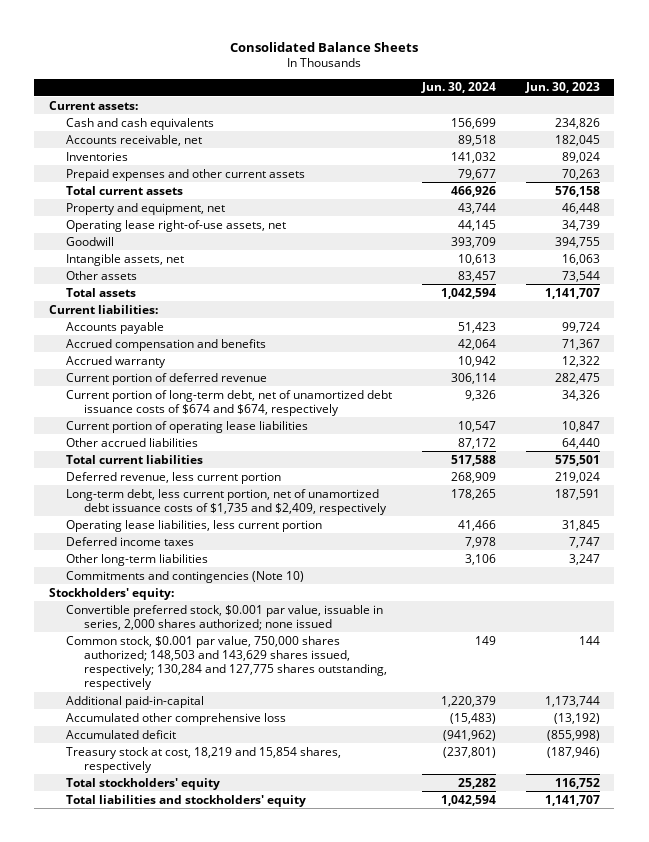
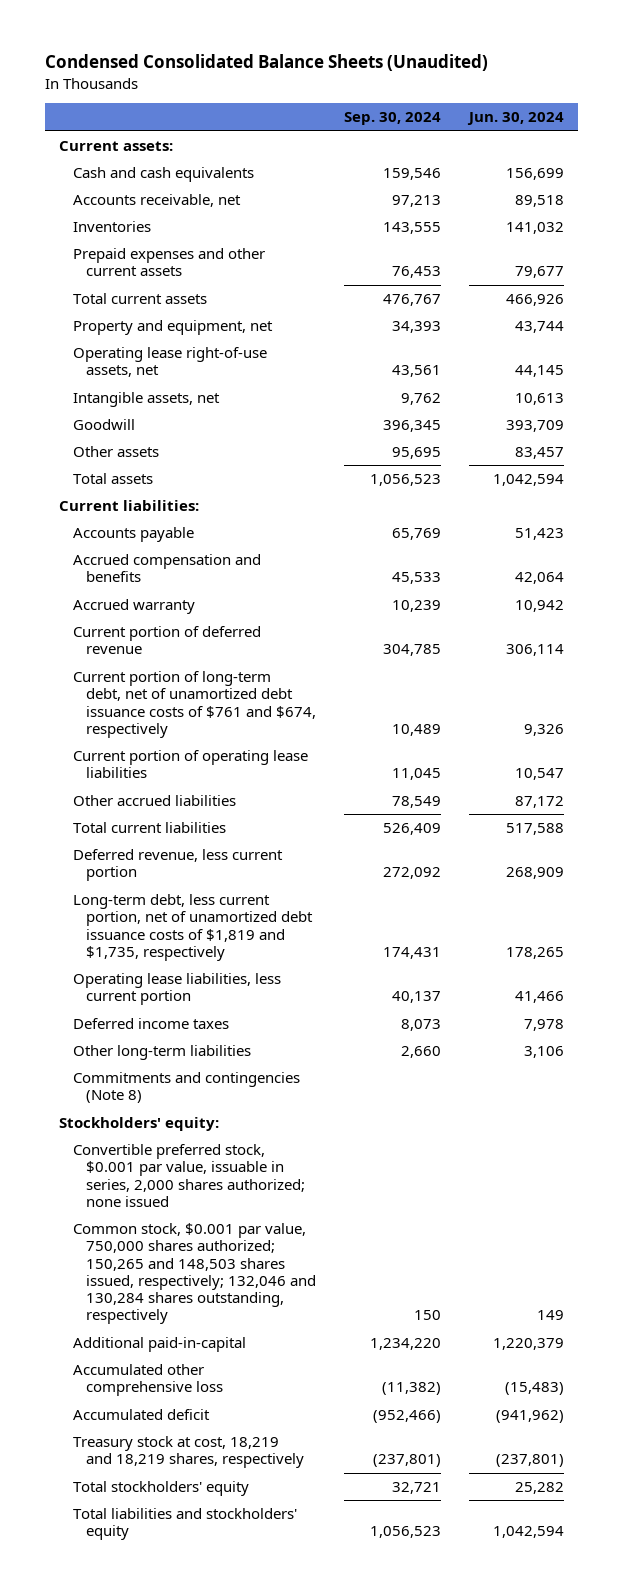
[230,41,419,52] Consolidated Balance Sheets -> [45,54,489,72] Condensed Consolidated Balance Sheets (Unaudited)
[524,82,600,94] Jun. 30, 2023 -> none
none -> [344,112,442,126] Sep. 30, 2024
[66,236,115,246] Goodwill -> [72,418,135,430] Goodwill
[66,389,393,416] Current portion of long-term debt, net of unamortized debt issuance costs of $674 and $674, respectively -> [72,670,317,738] Current portion of long-term debt, net of unamortized debt issuance costs of $761 and $674, respectively
[66,488,387,515] Long-term debt, less current portion, net of unamortized debt issuance costs of $1,735 and $2,409, respectively -> [72,893,314,961] Long-term debt, less current portion, net of unamortized debt issuance costs of $1,819 and $1,735, respectively
[66,570,305,583] Commitments and contingencies (Note 10) -> [72,1071,300,1104] Commitments and contingencies (Note 8)
[66,635,387,691] Common stock, $0.001 par value, 750,000 shares authorized; 148,503 and 143,629 shares issued, respectively; 130,284 and 127,775 shares outstanding, respectively -> [72,1222,317,1325] Common stock, $0.001 par value, 750,000 shares authorized; 150,265 and 148,503 shares issued, respectively; 132,046 and 130,284 shares outstanding, respectively
[66,746,342,773] Treasury stock at cost, 18,219 and 15,854 shares, respectively -> [72,1435,305,1469] Treasury stock at cost, 18,219 and 18,219 shares, respectively

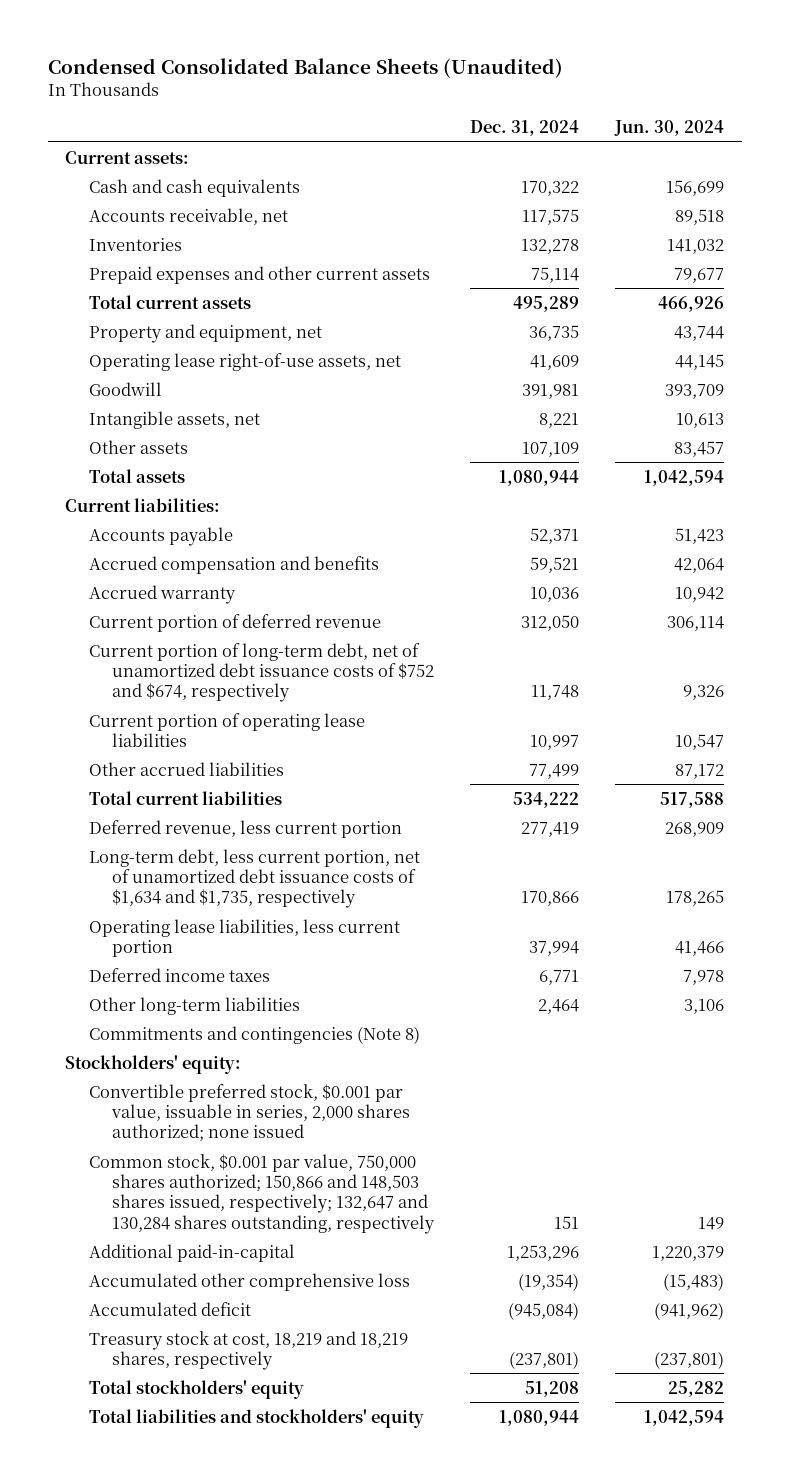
[344,112,442,126] Sep. 30, 2024 -> none
none -> [470,120,580,137] Dec. 31, 2024
[72,391,220,407] Intangible assets, net -> [88,410,260,429] Intangible assets, net
[72,670,317,738] Current portion of long-term debt, net of unamortized debt issuance costs of $761 and $674, respectively -> [88,642,435,703] Current portion of long-term debt, net of unamortized debt issuance costs of $752 and $674, respectively
[72,893,314,961] Long-term debt, less current portion, net of unamortized debt issuance costs of $1,819 and $1,735, respectively -> [88,848,420,909] Long-term debt, less current portion, net of unamortized debt issuance costs of $1,634 and $1,735, respectively
[72,1222,317,1325] Common stock, $0.001 par value, 750,000 shares authorized; 150,265 and 148,503 shares issued, respectively; 132,046 and 130,284 shares outstanding, respectively -> [88,1153,436,1234] Common stock, $0.001 par value, 750,000 shares authorized; 150,866 and 148,503 shares issued, respectively; 132,647 and 130,284 shares outstanding, respectively

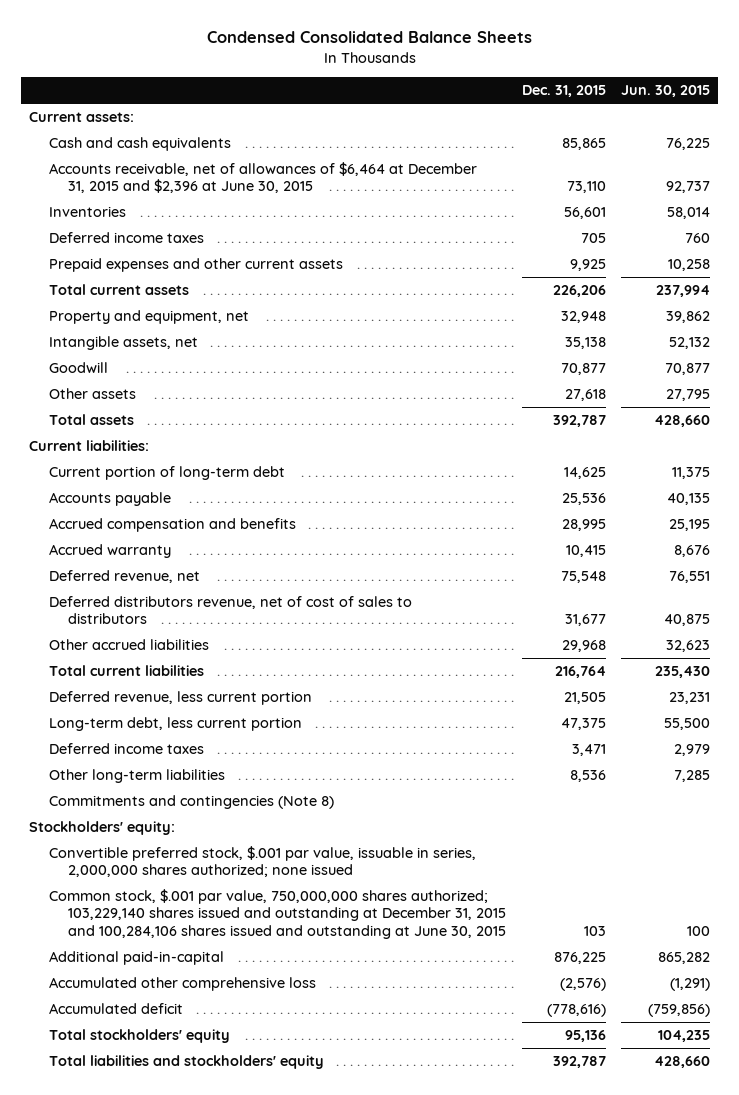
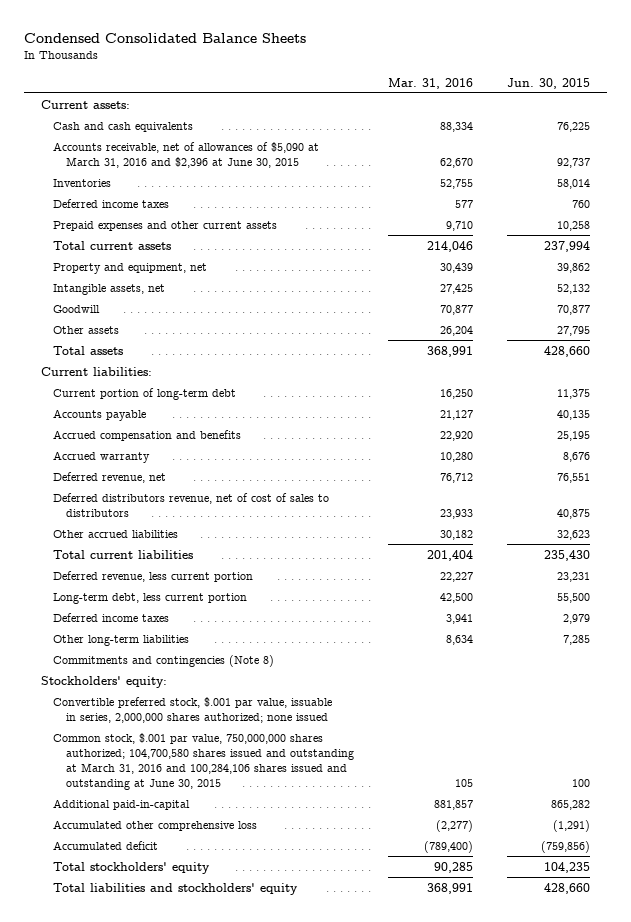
[521,85,606,98] Dec. 31, 2015 -> none
none -> [387,77,473,89] Mar. 31, 2016
[48,162,477,194] Accounts receivable, net of allowances of $6,464 at December 31, 2015 and $2,396 at June 30, 2015 -> [53,141,320,168] Accounts receivable, net of allowances of $5,090 at March 31, 2016 and $2,396 at June 30, 2015
[48,889,507,939] Common stock, $.001 par value, 750,000,000 shares authorized; 103,229,140 shares issued and outstanding at December 31, 2015 and 100,284,106 shares issued and outstanding at June 30, 2015 -> [53,732,354,790] Common stock, $.001 par value, 750,000,000 shares authorized; 104,700,580 shares issued and outstanding at March 31, 2016 and 100,284,106 shares issued and outstanding at June 30, 2015

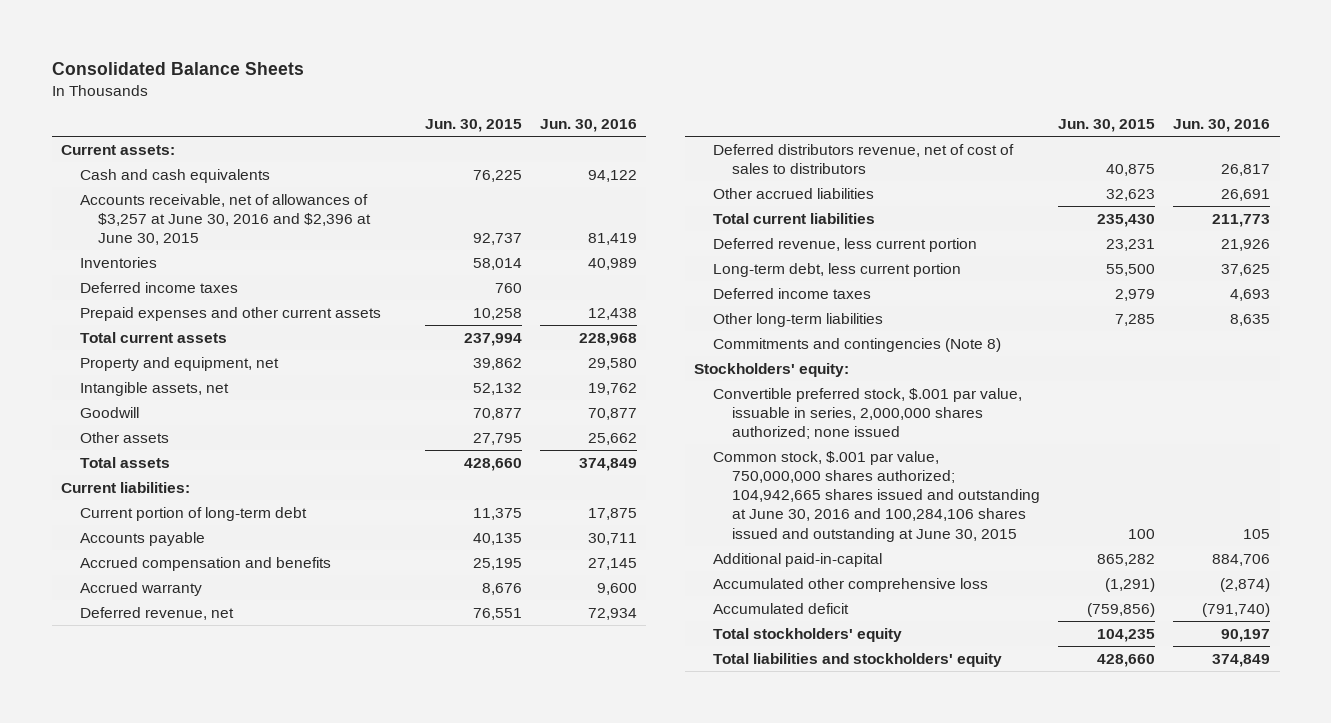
[23,32,306,43] Condensed Consolidated Balance Sheets -> [51,62,304,76] Consolidated Balance Sheets
[387,77,473,89] Mar. 31, 2016 -> none
none -> [540,119,638,133] Jun. 30, 2016
[53,141,320,168] Accounts receivable, net of allowances of $5,090 at March 31, 2016 and $2,396 at June 30, 2015 -> [79,193,372,246] Accounts receivable, net of allowances of $3,257 at June 30, 2016 and $2,396 at June 30, 2015
[53,732,354,790] Common stock, $.001 par value, 750,000,000 shares authorized; 104,700,580 shares issued and outstanding at March 31, 2016 and 100,284,106 shares issued and outstanding at June 30, 2015 -> [712,450,1040,542] Common stock, $.001 par value, 750,000,000 shares authorized; 104,942,665 shares issued and outstanding at June 30, 2016 and 100,284,106 shares issued and outstanding at June 30, 2015

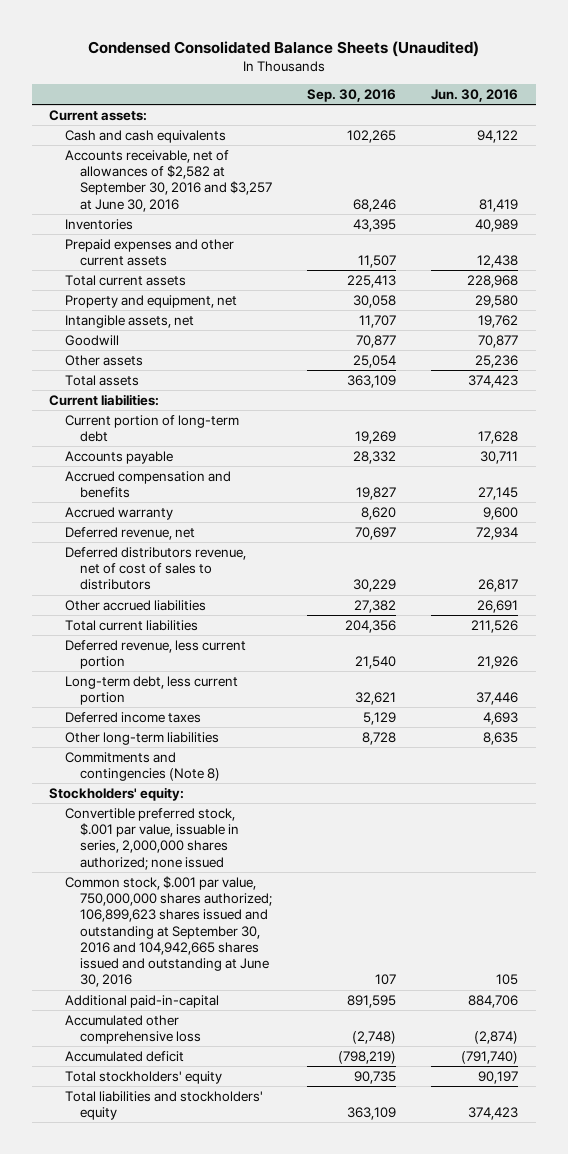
[51,62,304,76] Consolidated Balance Sheets -> [87,40,479,57] Condensed Consolidated Balance Sheets (Unaudited)
[424,119,522,133] Jun. 30, 2015 -> none
none -> [307,88,397,102] Sep. 30, 2016
[79,193,372,246] Accounts receivable, net of allowances of $3,257 at June 30, 2016 and $2,396 at June 30, 2015 -> [64,149,273,212] Accounts receivable, net of allowances of $2,582 at September 30, 2016 and $3,257 at June 30, 2016
[79,281,238,293] Deferred income taxes -> none
[588,432,638,445] 25,662 -> [475,354,519,368] 25,236
[579,457,638,471] 374,849 -> [468,374,519,388] 374,423
[588,507,638,520] 17,875 -> [478,431,519,445] 17,628
[1212,213,1271,227] 211,773 -> [471,619,519,633] 211,526
[1221,263,1271,276] 37,625 -> [476,692,519,706] 37,446
[712,450,1040,542] Common stock, $.001 par value, 750,000,000 shares authorized; 104,942,665 shares issued and outstanding at June 30, 2016 and 100,284,106 shares issued and outstanding at June 30, 2015 -> [64,875,273,988] Common stock, $.001 par value, 750,000,000 shares authorized; 106,899,623 shares issued and outstanding at September 30, 2016 and 104,942,665 shares issued and outstanding at June 30, 2016
[1212,653,1271,667] 374,849 -> [468,1107,519,1121] 374,423

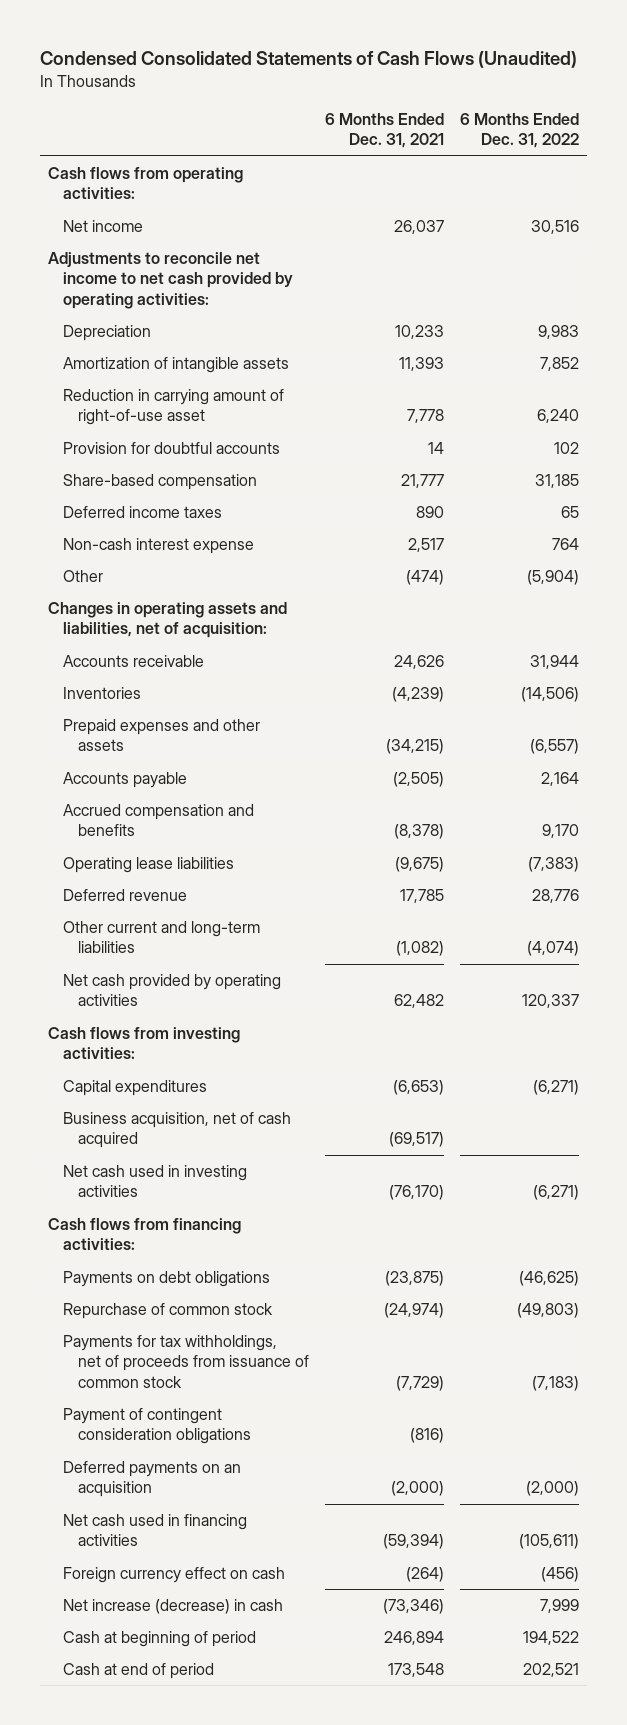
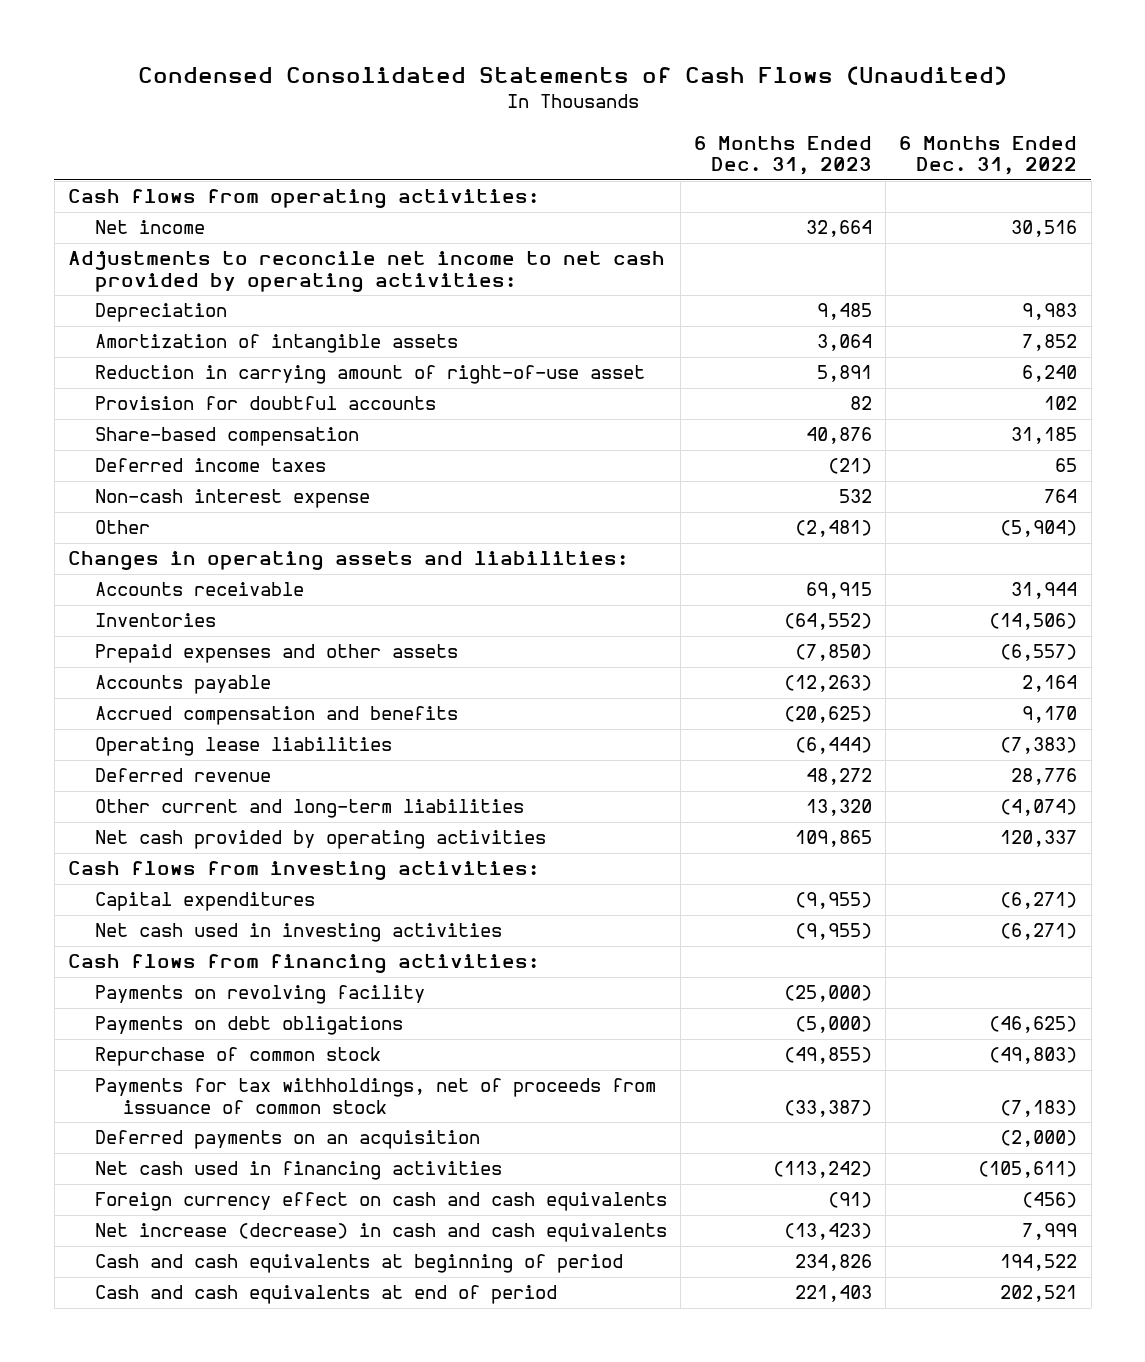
[324,112,444,149] 6 Months Ended Dec. 31, 2021 -> none
none -> [694,135,873,176] 6 Months Ended Dec. 31, 2023
[48,601,288,639] Changes in operating assets and liabilities, net of acquisition: -> [67,551,628,571] Changes in operating assets and liabilities:
[62,1111,291,1149] Business acquisition, net of cash acquired -> none
none -> [95,985,426,1005] Payments on revolving facility
[62,1407,251,1445] Payment of contingent consideration obligations -> none
[62,1566,285,1583] Foreign currency effect on cash -> [95,1192,668,1212] Foreign currency effect on cash and cash equivalents
[62,1598,283,1614] Net increase (decrease) in cash -> [95,1223,668,1243] Net increase (decrease) in cash and cash equivalents
[62,1630,256,1647] Cash at beginning of period -> [95,1254,624,1274] Cash and cash equivalents at beginning of period
[62,1662,214,1679] Cash at end of period -> [95,1285,558,1305] Cash and cash equivalents at end of period

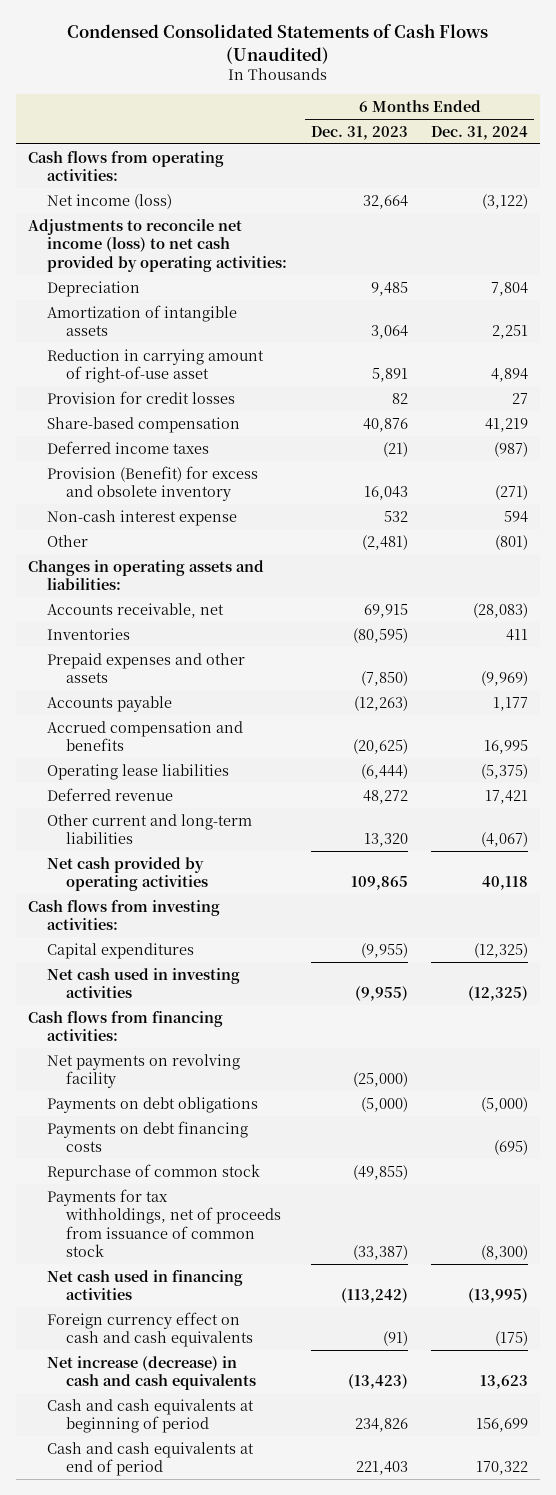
[899,135,1078,176] 6 Months Ended Dec. 31, 2022 -> none
none -> [431,125,529,140] Dec. 31, 2024
[95,220,206,235] Net income -> [46,193,172,209] Net income (loss)
[67,251,665,293] Adjustments to reconcile net income to net cash provided by operating activities: -> [27,218,287,272] Adjustments to reconcile net income (loss) to net cash provided by operating activities:
[95,396,437,411] Provision for doubtful accounts -> [46,390,235,404] Provision for credit losses
none -> [46,465,258,502] Provision (Benefit) for excess and obsolete inventory
[95,582,305,597] Accounts receivable -> [46,602,224,618] Accounts receivable, net
[784,613,873,631] (64,552) -> [352,627,408,643] (80,595)
[95,985,426,1005] Payments on revolving facility -> [46,1053,240,1089] Net payments on revolving facility
none -> [46,1120,248,1153] Payments on debt financing costs
[95,1130,481,1150] Deferred payments on an acquisition -> none

